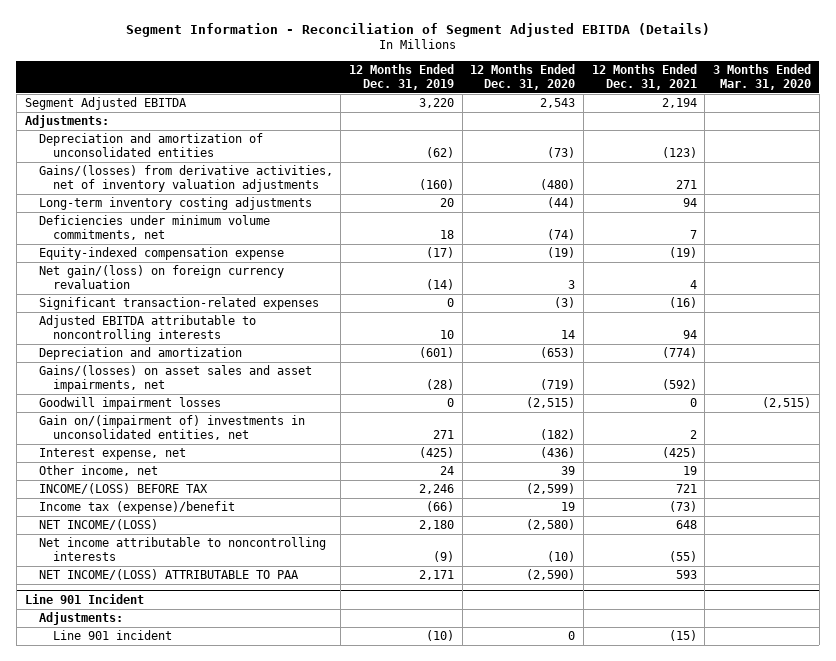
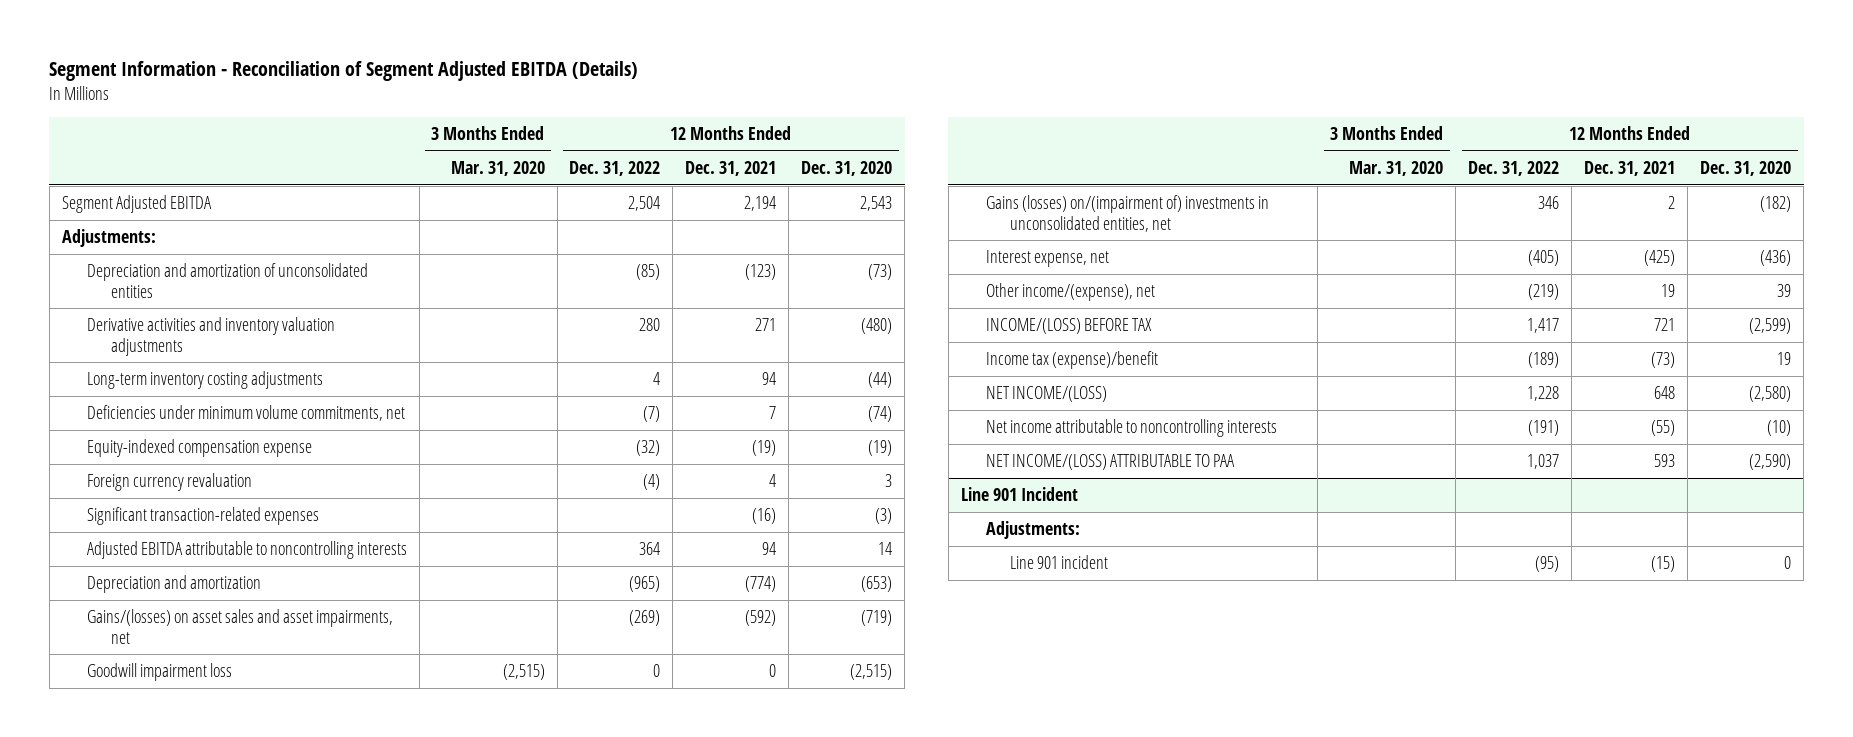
[348,64,454,90] 12 Months Ended Dec. 31, 2019 -> none
none -> [569,160,661,176] Dec. 31, 2022
[38,165,333,192] Gains/(losses) from derivative activities, net of inventory valuation adjustments -> [86,316,335,356] Derivative activities and inventory valuation adjustments
[38,265,284,289] Net gain/(loss) on foreign currency revaluation -> [86,472,252,491] Foreign currency revaluation
[38,397,221,411] Goodwill impairment losses -> [86,662,232,681] Goodwill impairment loss
[38,415,305,440] Gain on/(impairment of) investments in unconsolidated entities, net -> [985,194,1269,232] Gains (losses) on/(impairment of) investments in unconsolidated entities, net
[38,465,158,477] Other income, net -> [985,282,1155,301] Other income/(expense), net

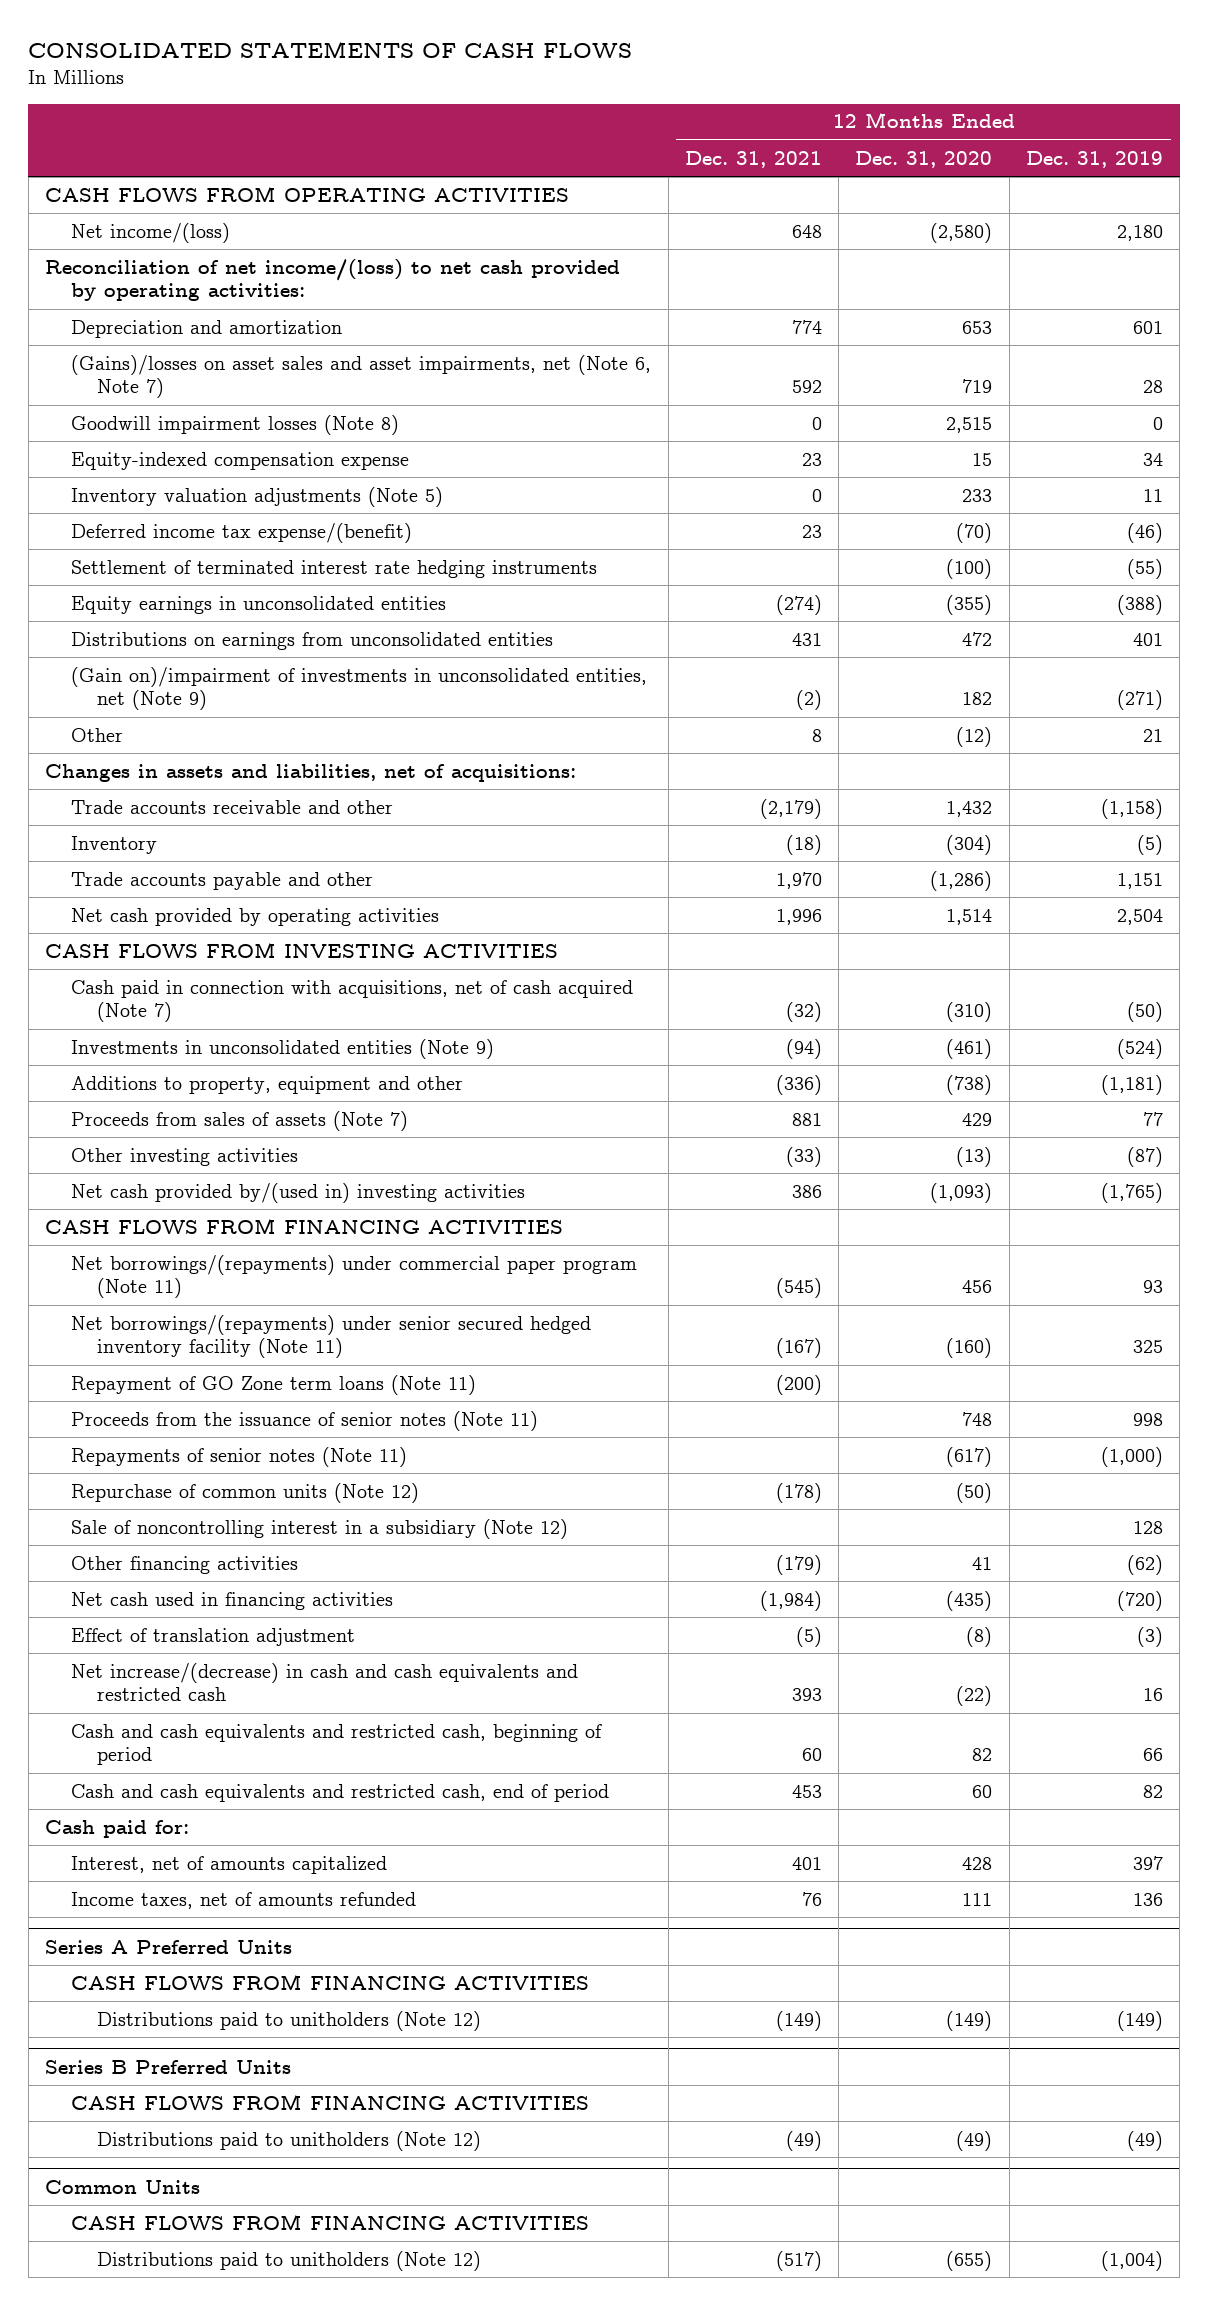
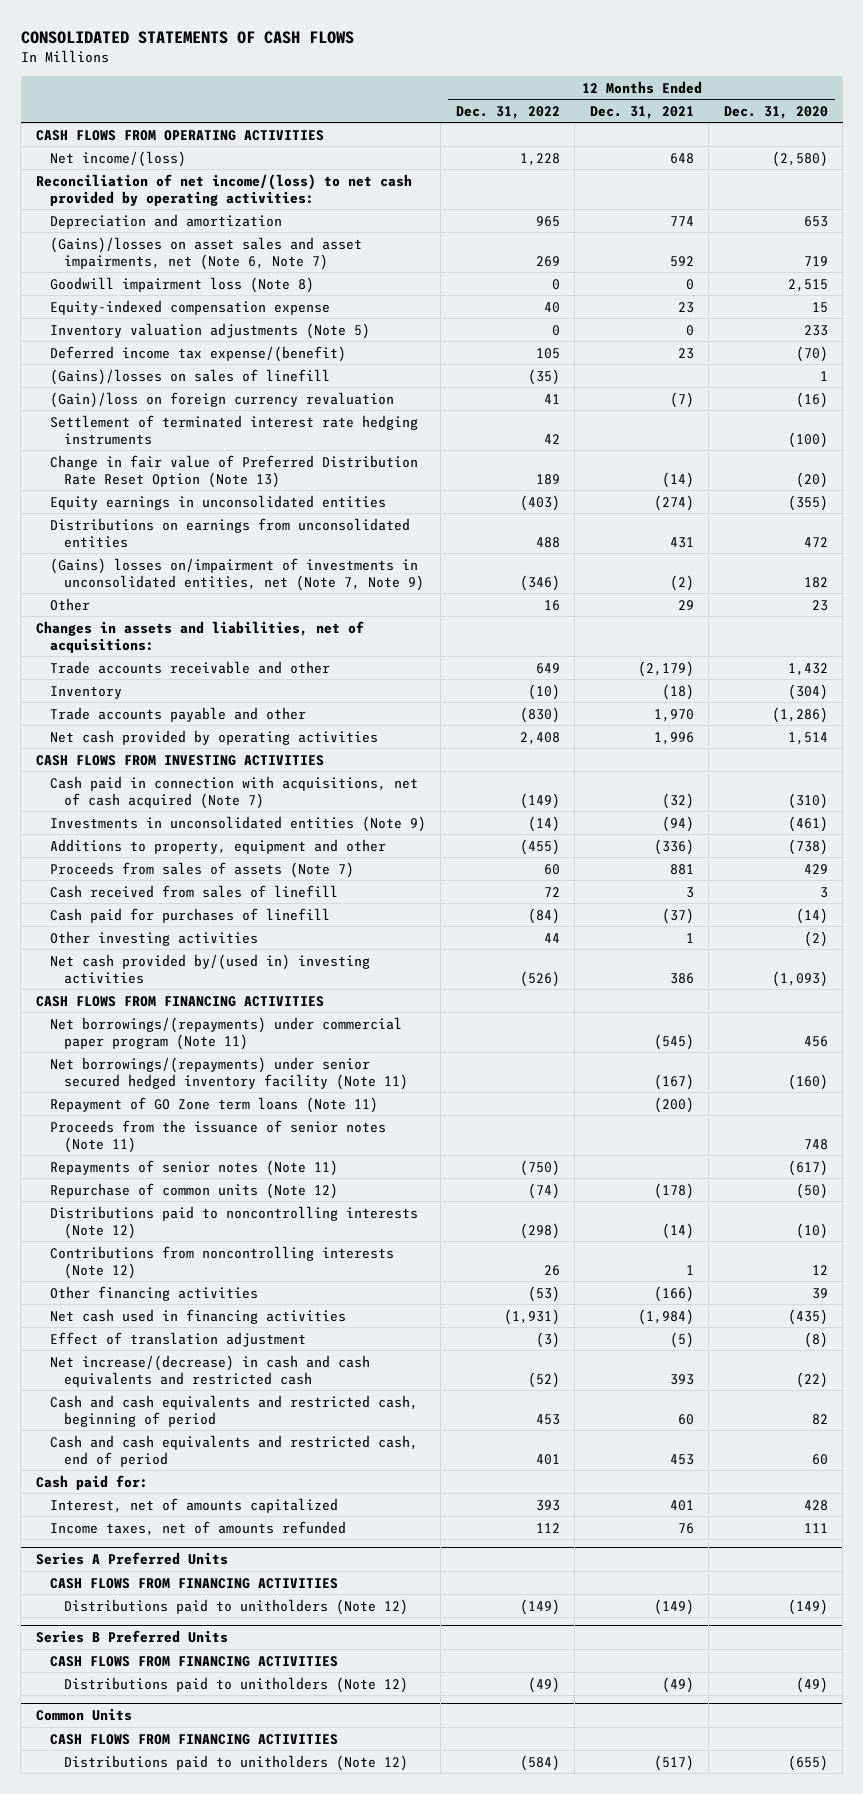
[1026,150,1164,168] Dec. 31, 2019 -> none
none -> [455,105,560,119] Dec. 31, 2022
[71,414,400,435] Goodwill impairment losses (Note 8) -> [49,276,314,293] Goodwill impairment loss (Note 8)
none -> [49,368,330,385] (Gains)/losses on sales of linefill
none -> [49,391,394,408] (Gain)/loss on foreign currency revaluation
none -> [49,454,418,488] Change in fair value of Preferred Distribution Rate Reset Option (Note 13)
[71,666,648,711] (Gain on)/impairment of investments in unconsolidated entities, net (Note 9) -> [49,557,424,591] (Gains) losses on/impairment of investments in unconsolidated entities, net (Note 7, Note 9)
[811,728,822,742] 8 -> [677,599,694,610] 29
[956,726,993,747] (12) -> [811,599,828,611] 23
none -> [49,884,338,898] Cash received from sales of linefill
none -> [49,907,330,923] Cash paid for purchases of linefill
[785,1146,822,1167] (33) -> [685,932,694,943] 1
[956,1146,993,1167] (13) -> [803,930,828,947] (2)
[71,1518,569,1539] Sale of noncontrolling interest in a subsidiary (Note 12) -> none
none -> [49,1205,418,1239] Distributions paid to noncontrolling interests (Note 12)
none -> [49,1245,394,1279] Contributions from noncontrolling interests (Note 12)
[775,1554,822,1575] (179) -> [653,1285,694,1302] (166)
[972,1556,993,1570] 41 -> [811,1287,828,1299] 39

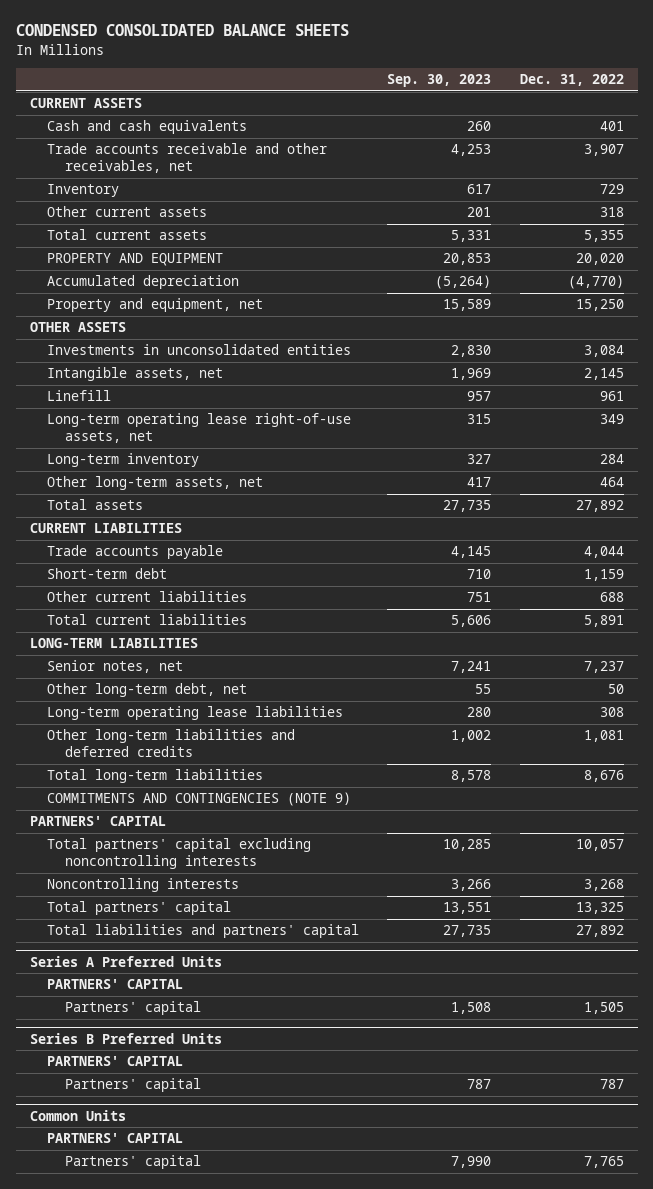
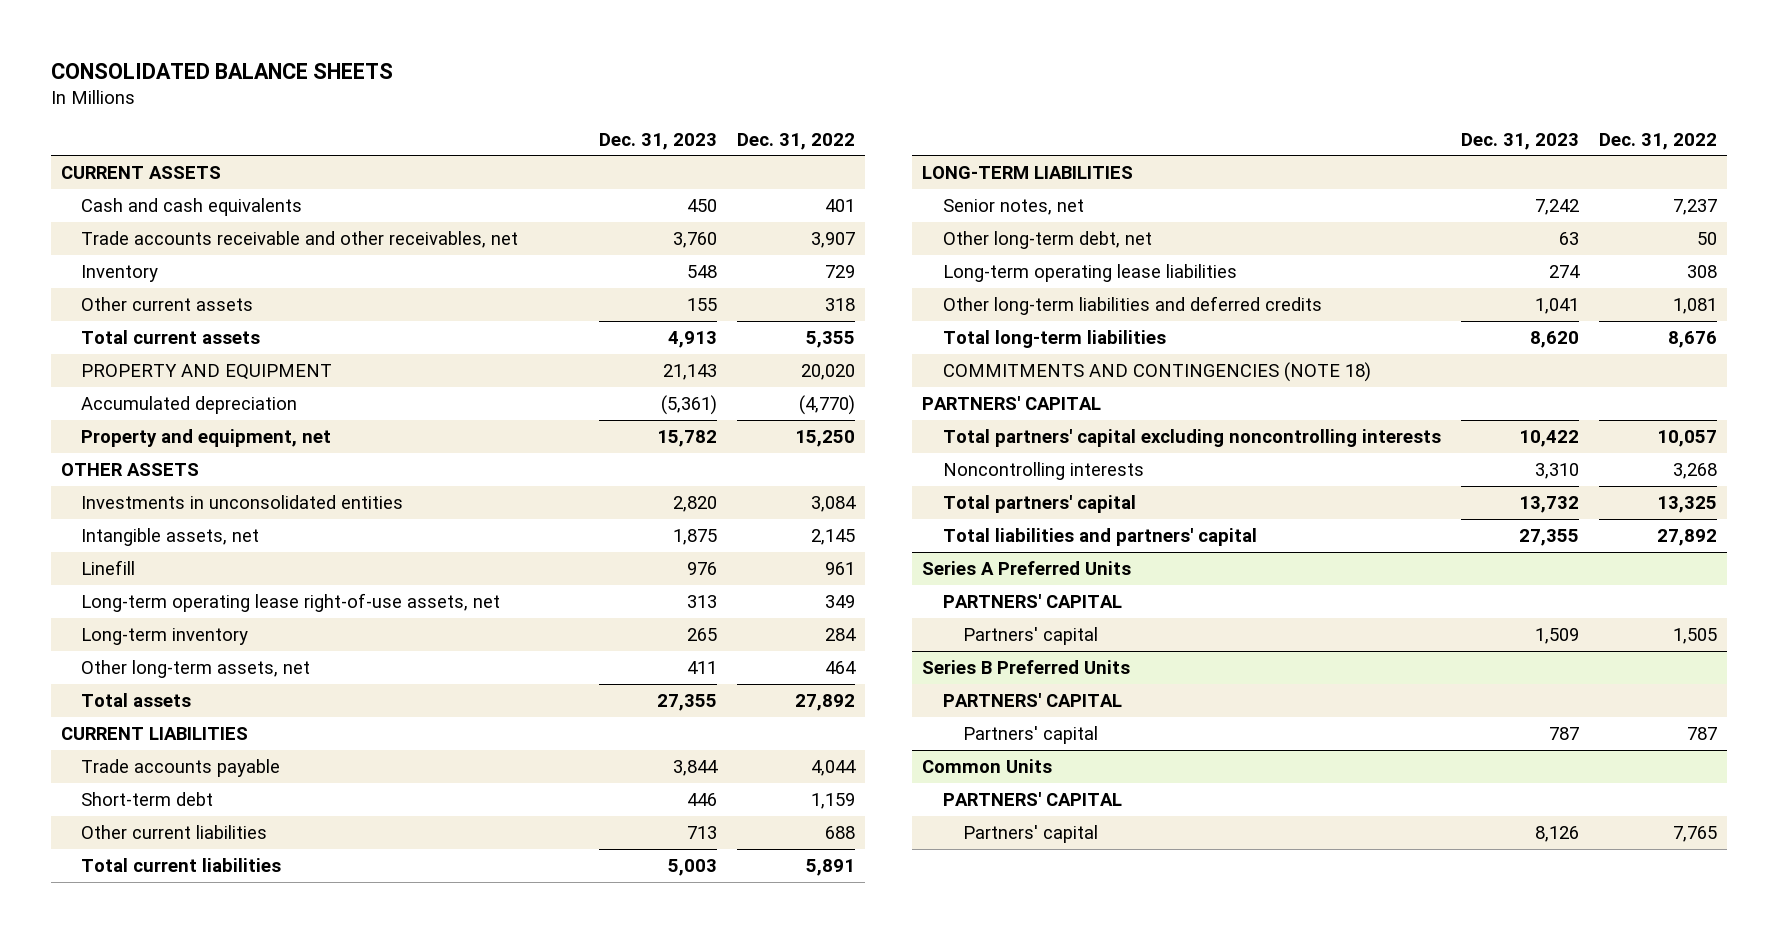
[15,24,349,37] CONDENSED CONSOLIDATED BALANCE SHEETS -> [50,63,393,80] CONSOLIDATED BALANCE SHEETS
[387,74,492,88] Sep. 30, 2023 -> none
none -> [599,132,718,150] Dec. 31, 2023
[47,792,352,807] COMMITMENTS AND CONTINGENCIES (NOTE 9) -> [942,361,1371,382] COMMITMENTS AND CONTINGENCIES (NOTE 18)

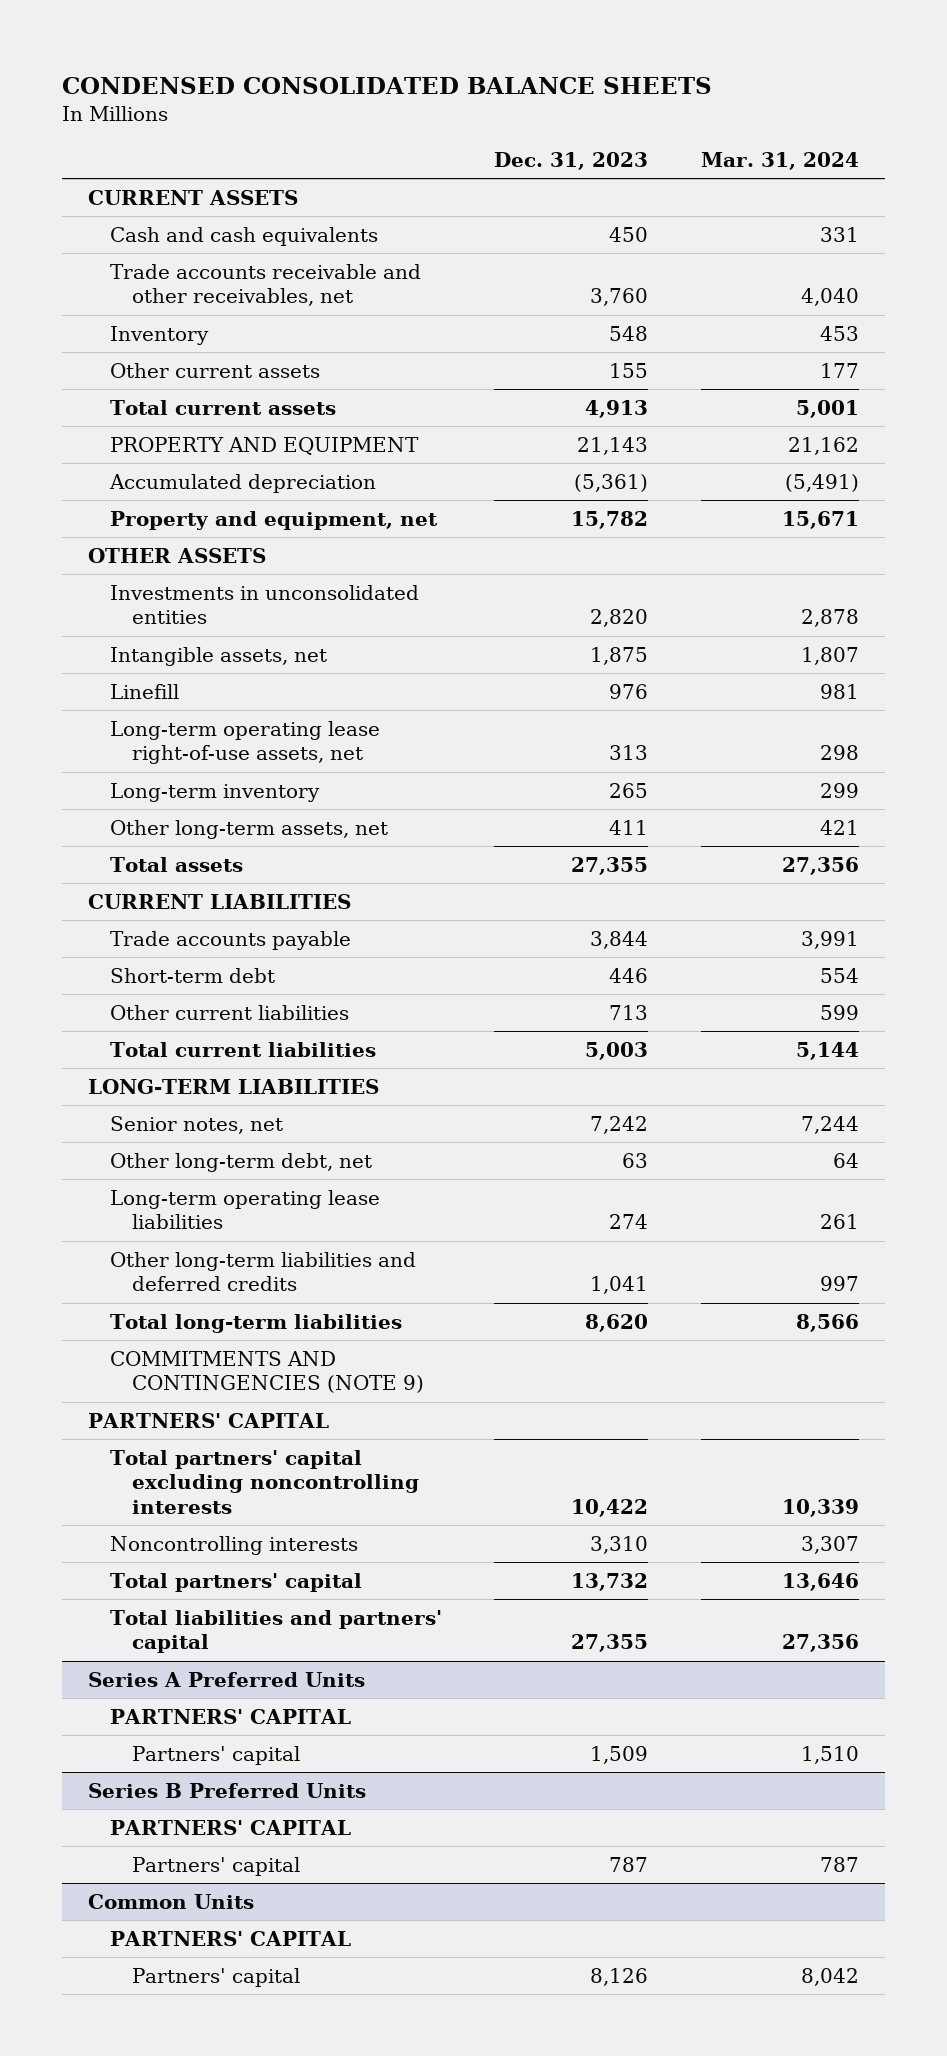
[50,63,393,80] CONSOLIDATED BALANCE SHEETS -> [62,76,713,94] CONDENSED CONSOLIDATED BALANCE SHEETS
[737,132,856,150] Dec. 31, 2022 -> none
none -> [700,151,859,170] Mar. 31, 2024
[942,361,1371,382] COMMITMENTS AND CONTINGENCIES (NOTE 18) -> [110,1350,425,1394] COMMITMENTS AND CONTINGENCIES (NOTE 9)

